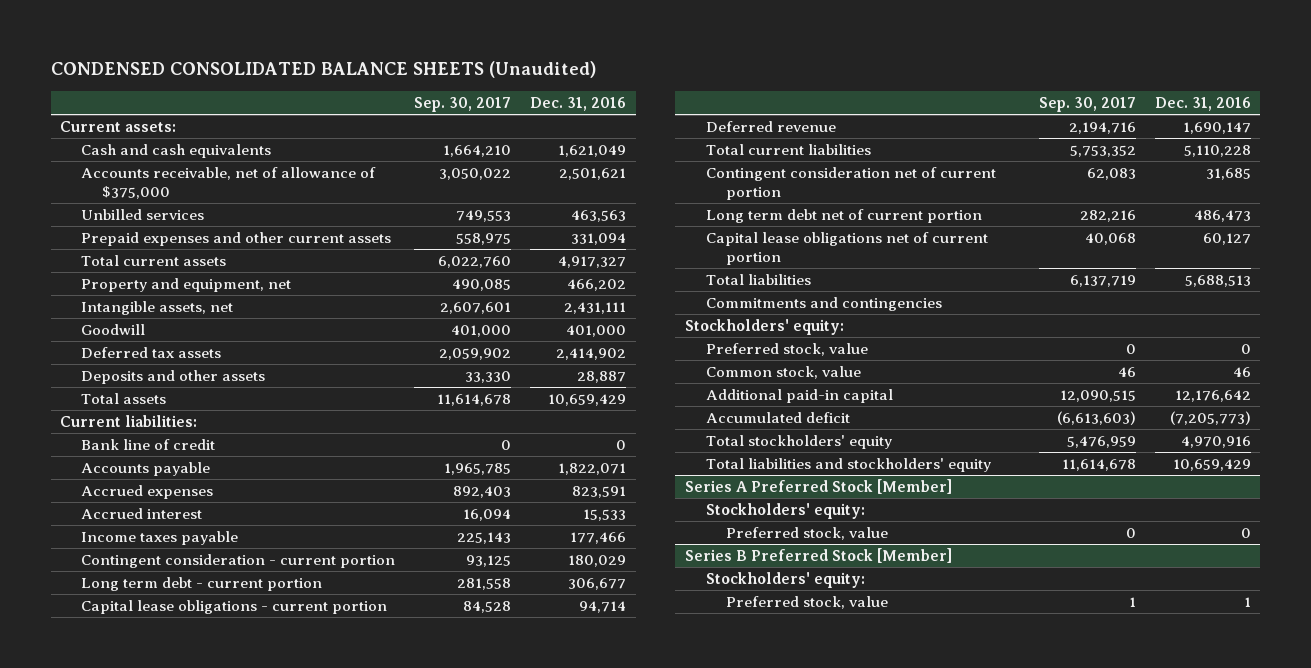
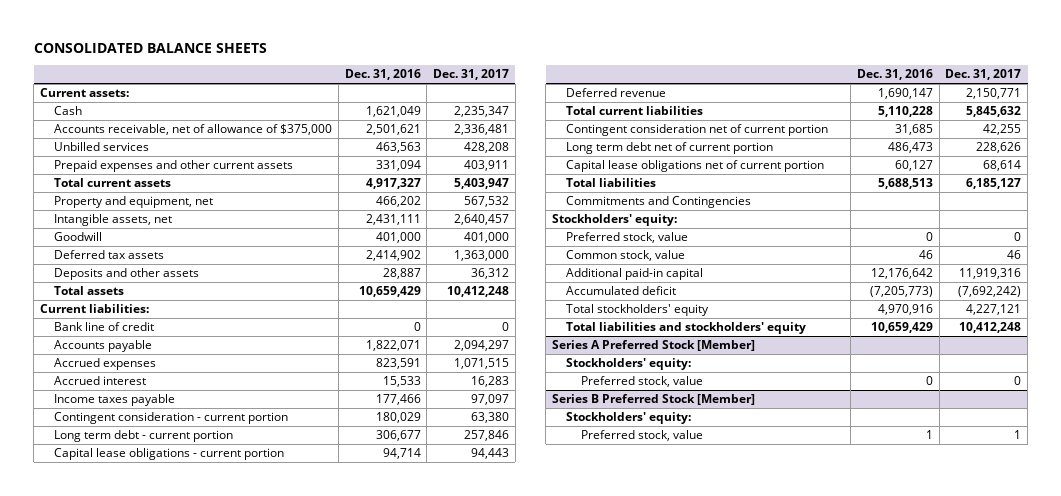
[50,60,596,78] CONDENSED CONSOLIDATED BALANCE SHEETS (Unaudited) -> [33,42,267,53] CONSOLIDATED BALANCE SHEETS
[414,96,512,112] Sep. 30, 2017 -> none
none -> [433,69,510,81] Dec. 31, 2017
[81,144,272,159] Cash and cash equivalents -> [54,106,83,116] Cash
[705,297,942,312] Commitments and contingencies -> [566,196,752,209] Commitments and Contingencies

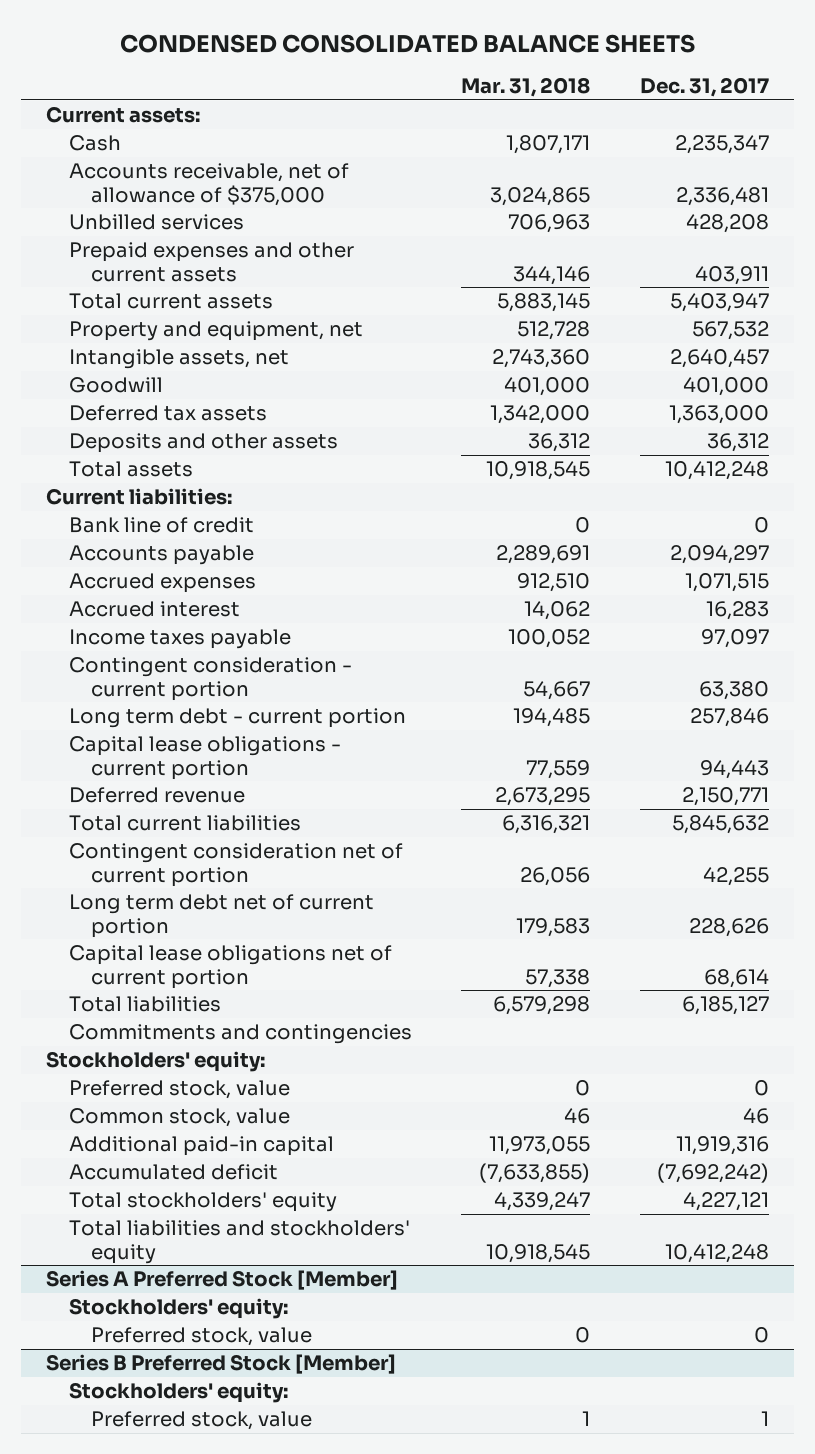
[33,42,267,53] CONSOLIDATED BALANCE SHEETS -> [119,33,695,53] CONDENSED CONSOLIDATED BALANCE SHEETS
[344,69,421,81] Dec. 31, 2016 -> none
none -> [461,76,591,97] Mar. 31, 2018
[566,196,752,209] Commitments and Contingencies -> [68,1024,412,1045] Commitments and contingencies

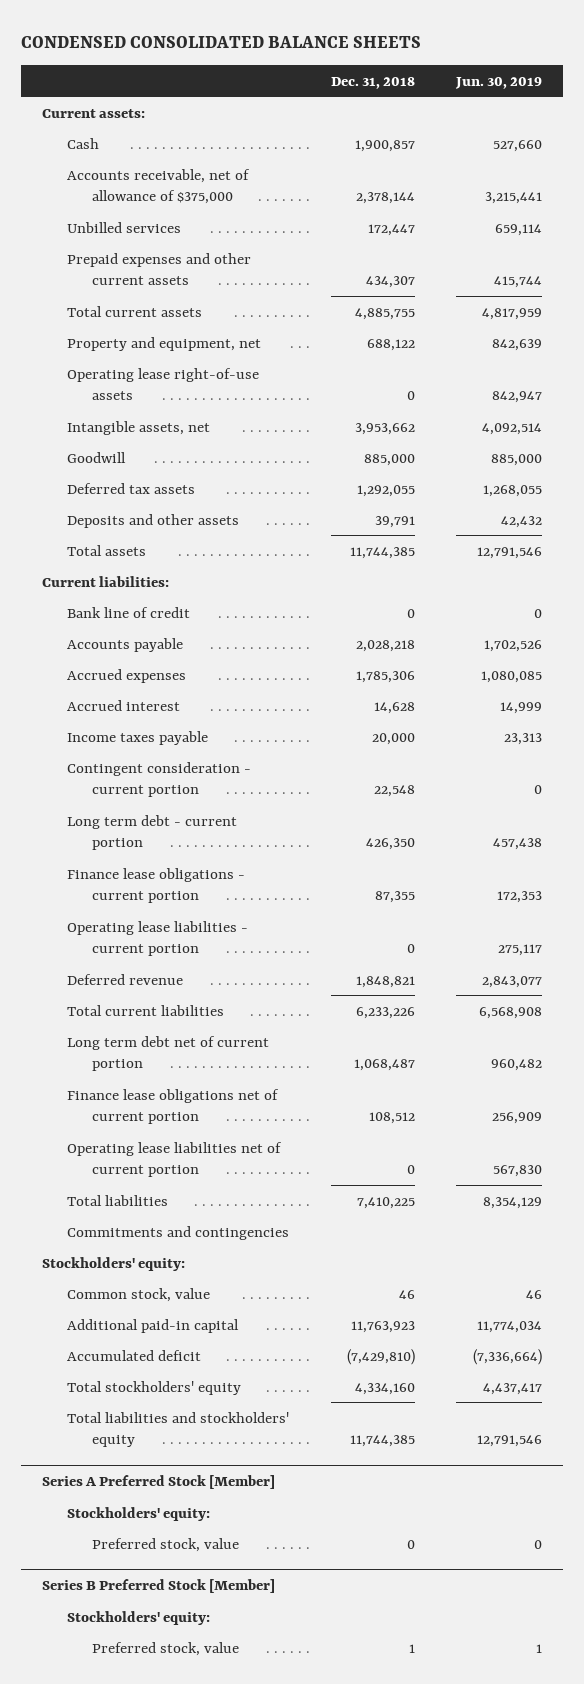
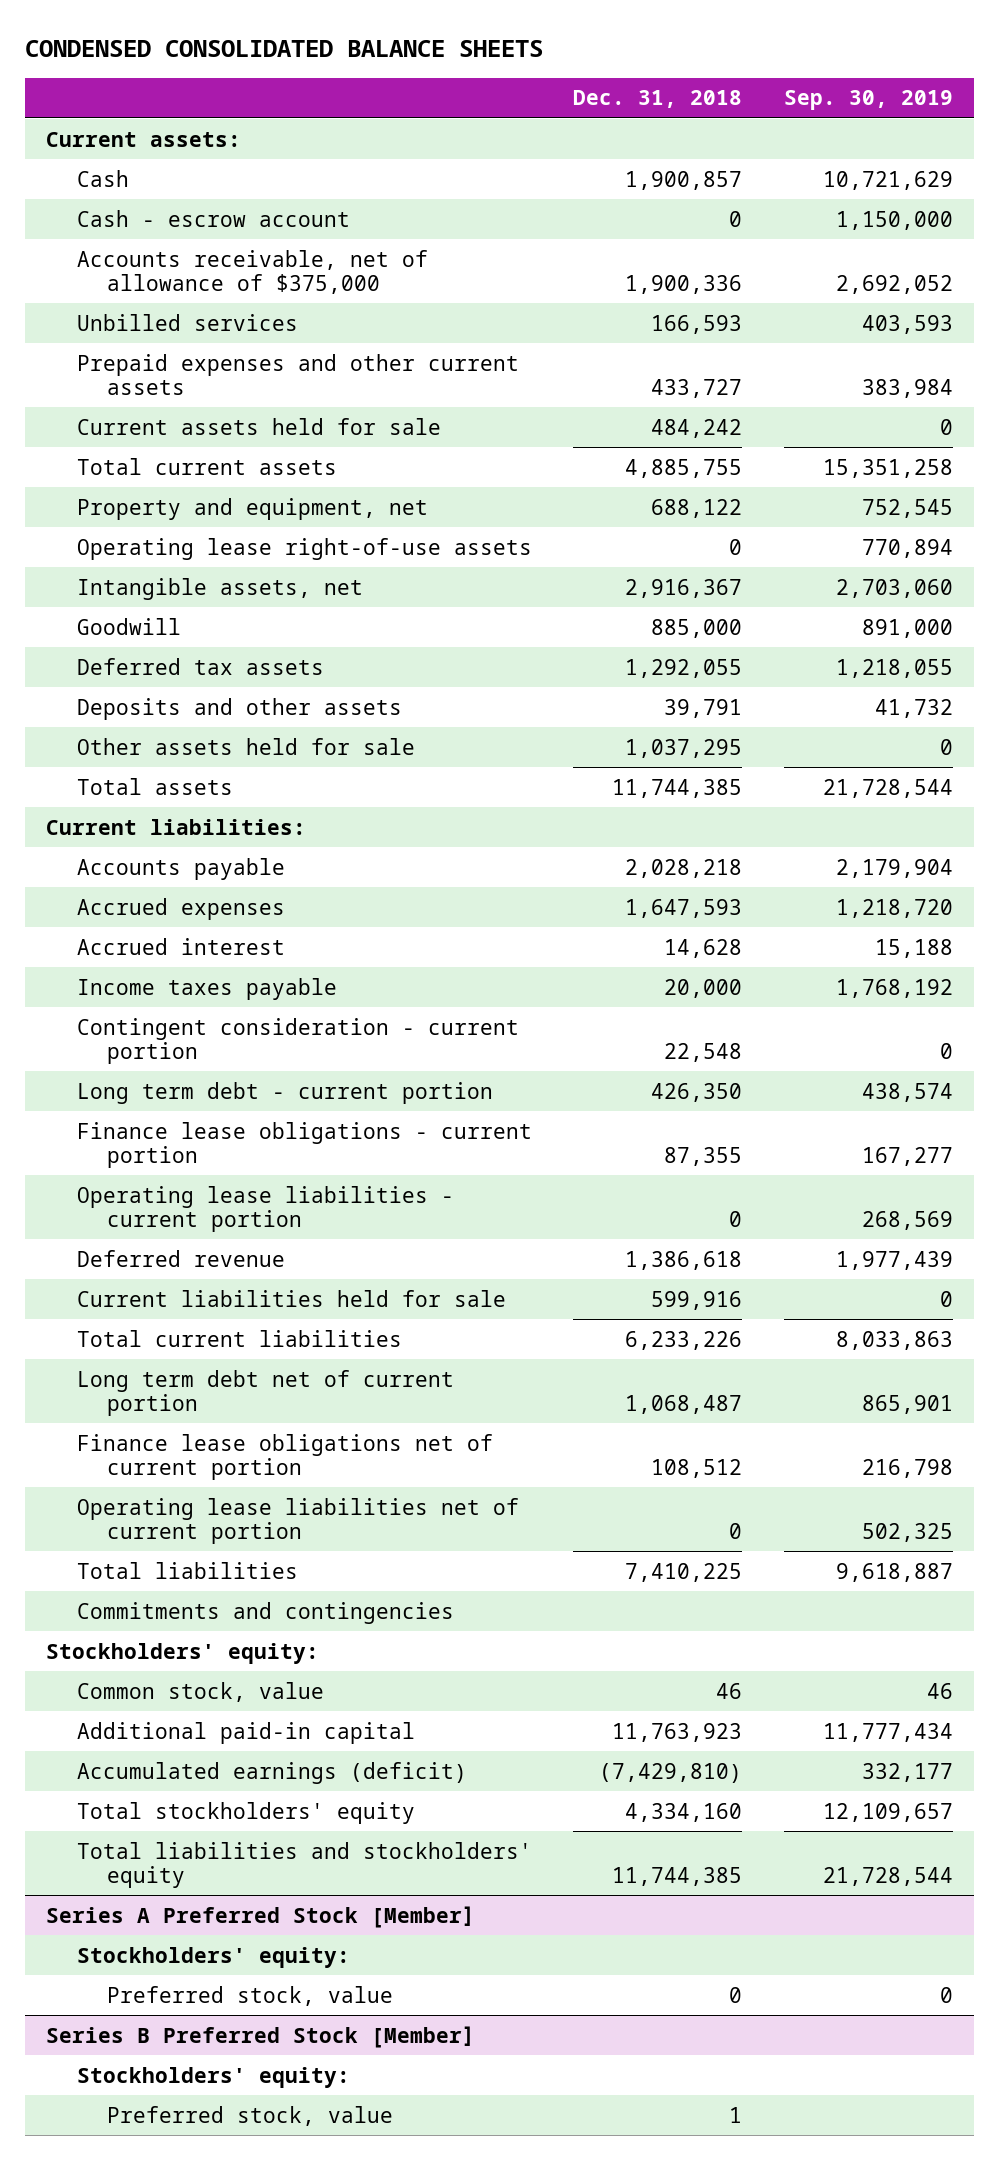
[455,76,543,89] Jun. 30, 2019 -> none
none -> [783,90,953,111] Sep. 30, 2019
none -> [76,209,350,227] Cash - escrow account
[355,192,415,205] 2,378,144 -> [625,274,743,294] 1,900,336
[367,223,415,236] 172,447 -> [651,314,743,334] 166,593
[365,276,415,289] 434,307 -> [651,378,743,398] 433,727
none -> [76,417,441,435] Current assets held for sale
[354,422,415,435] 3,953,662 -> [625,578,743,598] 2,916,367
none -> [76,737,415,755] Other assets held for sale
[66,606,190,618] Bank line of credit -> none
[355,670,415,683] 1,785,306 -> [625,898,743,918] 1,647,593
[355,975,415,988] 1,848,821 -> [625,1250,743,1270] 1,386,618
none -> [76,1289,506,1307] Current liabilities held for sale
[66,1349,201,1361] Accumulated deficit -> [76,1761,467,1784] Accumulated earnings (deficit)

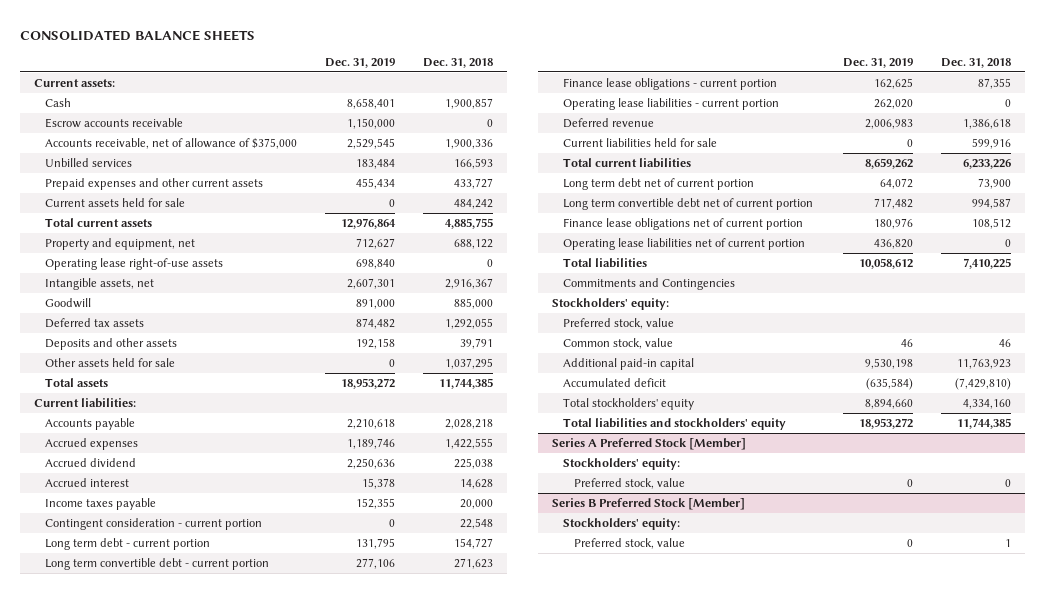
[24,40,543,58] CONDENSED CONSOLIDATED BALANCE SHEETS -> [20,29,256,41] CONSOLIDATED BALANCE SHEETS
[783,90,953,111] Sep. 30, 2019 -> none
none -> [325,57,396,68] Dec. 31, 2019
[76,209,350,227] Cash - escrow account -> [45,117,184,128] Escrow accounts receivable
[625,898,743,918] 1,647,593 -> [445,437,494,449] 1,422,555
none -> [45,457,137,467] Accrued dividend
[651,1082,743,1102] 426,350 -> [454,537,494,549] 154,727
none -> [45,557,270,570] Long term convertible debt - current portion
[625,1394,743,1414] 1,068,487 -> [977,177,1011,189] 73,900
none -> [562,197,813,210] Long term convertible debt net of current portion
[76,1601,454,1624] Commitments and contingencies -> [562,277,735,290] Commitments and Contingencies
none -> [562,317,674,329] Preferred stock, value
[76,1761,467,1784] Accumulated earnings (deficit) -> [562,377,666,387] Accumulated deficit

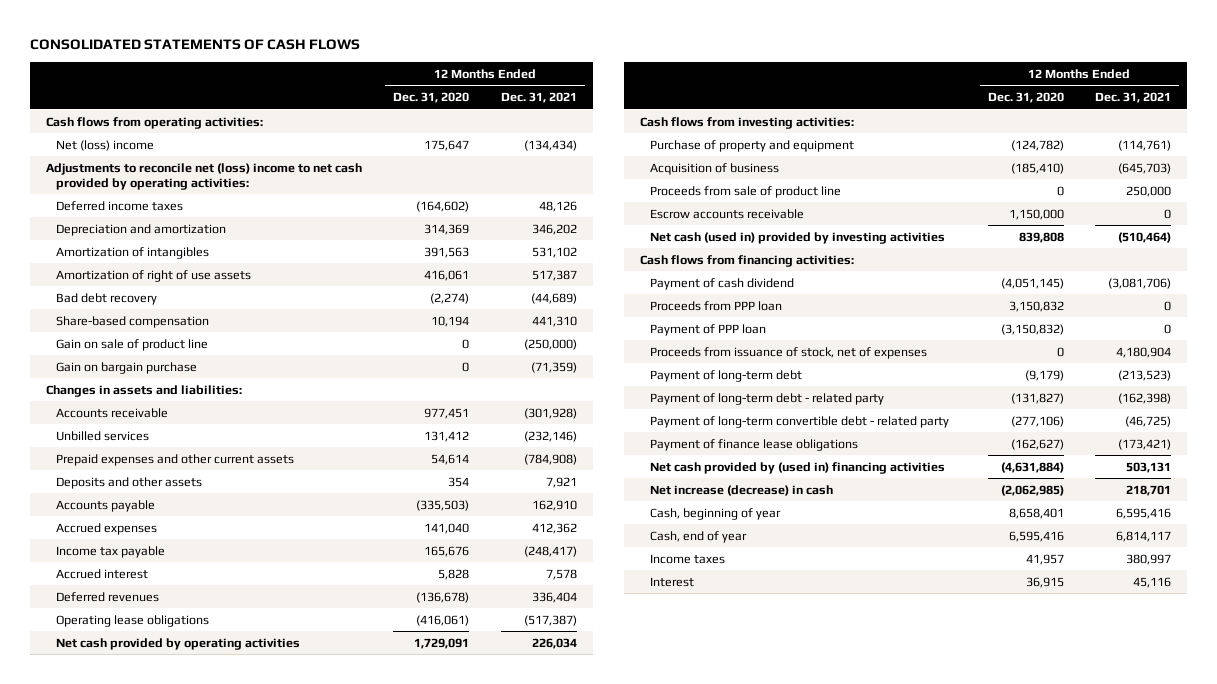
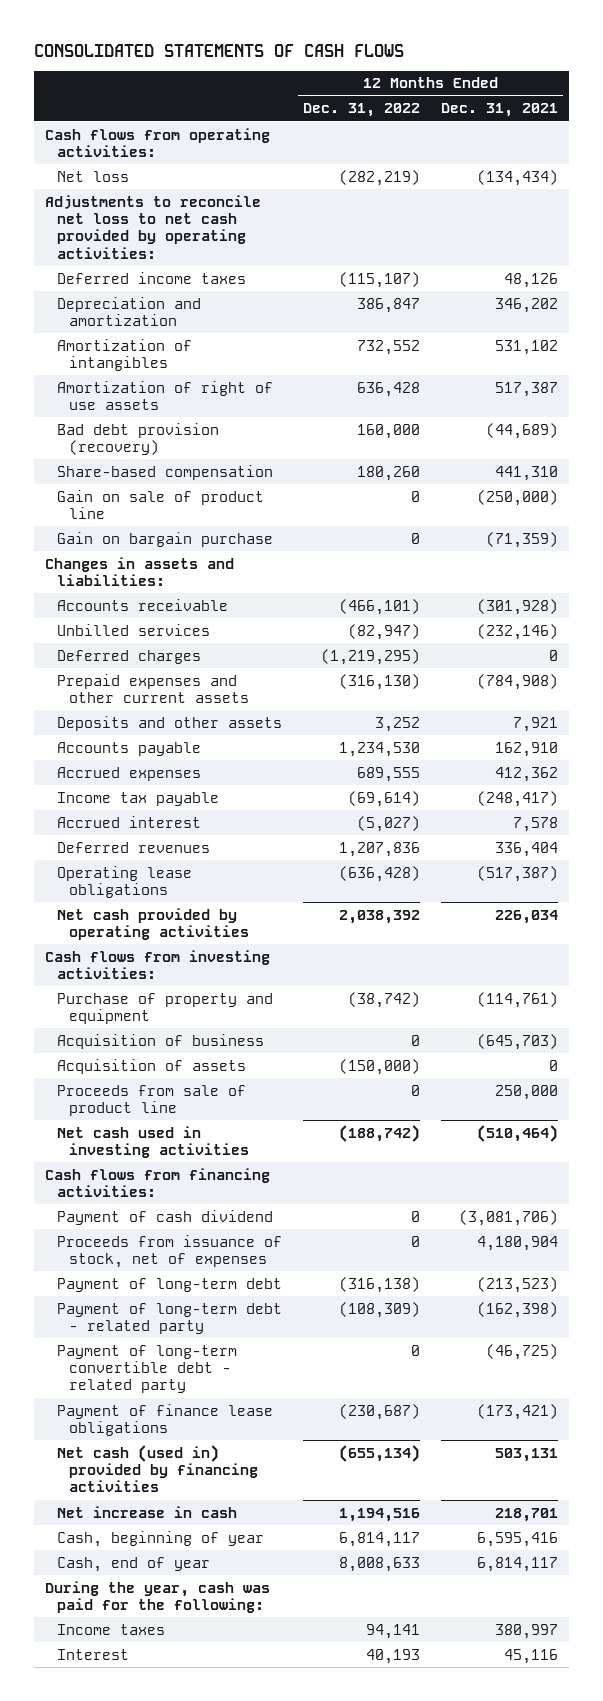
[393,92,470,104] Dec. 31, 2020 -> none
none -> [303,103,421,118] Dec. 31, 2022
[56,139,155,151] Net (loss) income -> [57,170,130,182] Net loss
[45,162,362,190] Adjustments to reconcile net (loss) income to net cash provided by operating activities: -> [44,194,261,259] Adjustments to reconcile net loss to net cash provided by operating activities:
[56,292,158,305] Bad debt recovery -> [57,422,220,455] Bad debt provision (recovery)
none -> [57,649,202,664] Deferred charges
none -> [57,1058,247,1074] Acquisition of assets
[650,208,805,219] Escrow accounts receivable -> none
[650,231,946,244] Net cash (used in) provided by investing activities -> [57,1125,250,1158] Net cash used in investing activities
[650,300,783,311] Proceeds from PPP loan -> none
[650,323,767,336] Payment of PPP loan -> none
[650,461,946,474] Net cash provided by (used in) financing activities -> [57,1444,259,1493] Net cash (used in) provided by financing activities
[650,484,834,496] Net increase (decrease) in cash -> [57,1505,238,1518] Net increase in cash
none -> [44,1580,270,1613] During the year, cash was paid for the following:

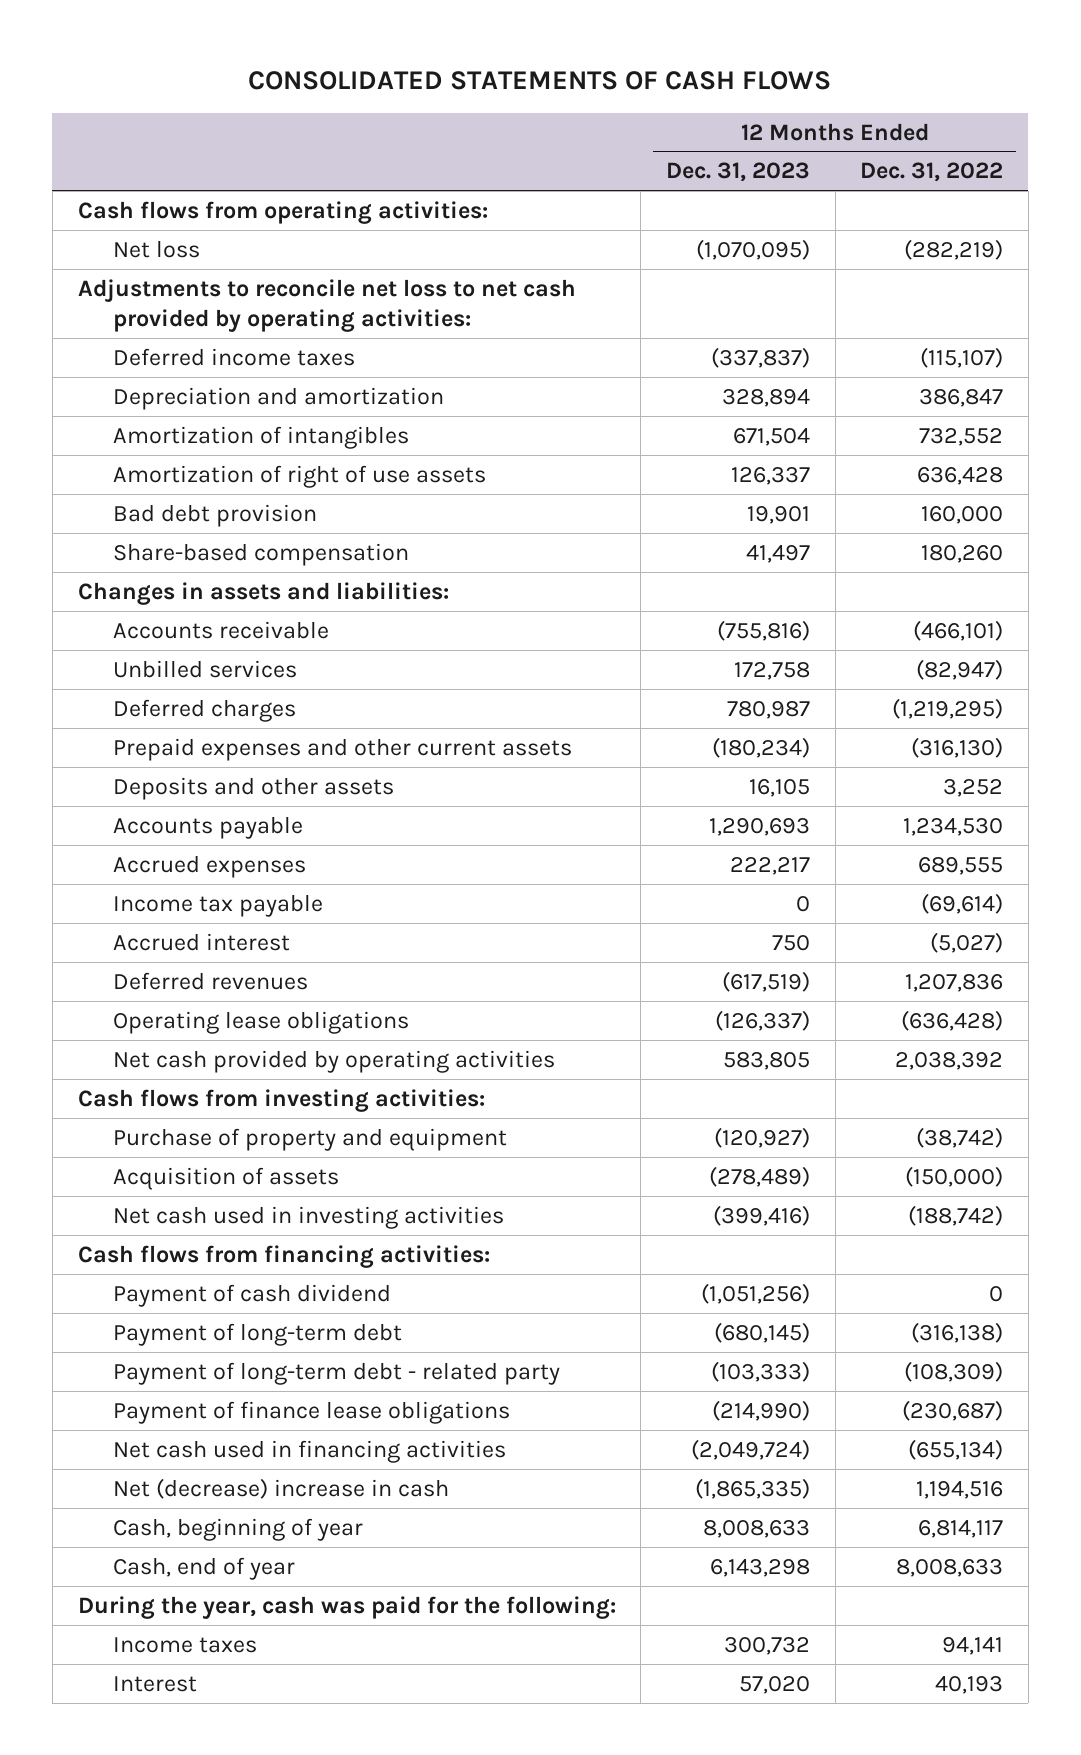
[441,103,559,118] Dec. 31, 2021 -> none
none -> [665,162,810,183] Dec. 31, 2023
[57,422,220,455] Bad debt provision (recovery) -> [113,503,318,527] Bad debt provision
[57,489,265,519] Gain on sale of product line -> none
[57,531,274,547] Gain on bargain purchase -> none
[57,1033,265,1049] Acquisition of business -> none
[57,1084,247,1116] Proceeds from sale of product line -> none
[57,1234,283,1268] Proceeds from issuance of stock, net of expenses -> none
[57,1344,238,1394] Payment of long-term convertible debt - related party -> none
[57,1444,259,1493] Net cash (used in) provided by financing activities -> [113,1439,507,1463] Net cash used in financing activities
[57,1505,238,1518] Net increase in cash -> [113,1477,450,1499] Net (decrease) increase in cash

